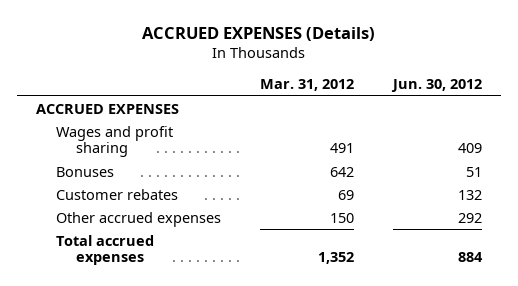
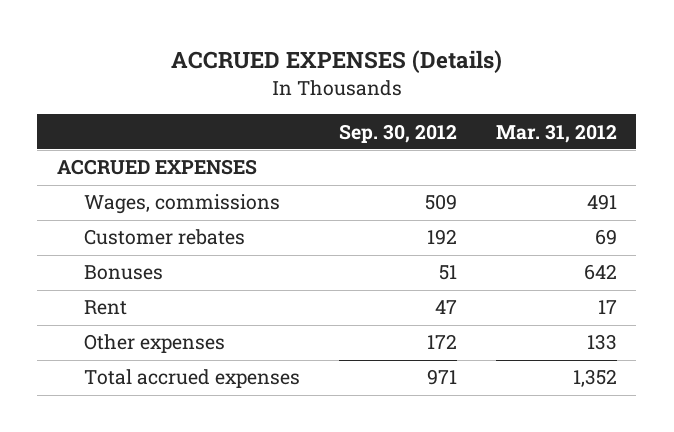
[390,79,482,93] Jun. 30, 2012 -> none
none -> [339,123,458,143] Sep. 30, 2012
[55,125,173,158] Wages and profit sharing -> [84,194,281,215] Wages, commissions
[55,166,114,177] Bonuses -> [84,265,164,281] Bonuses
none -> [84,300,128,316] Rent
[55,211,221,227] Other accrued expenses -> [84,334,226,354] Other expenses
[329,212,354,223] 150 -> [586,334,617,351] 133

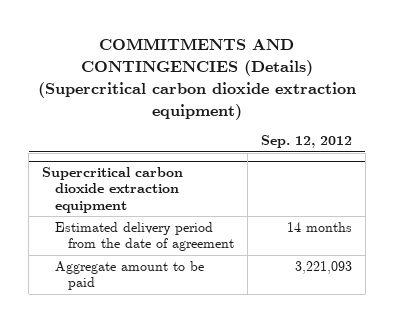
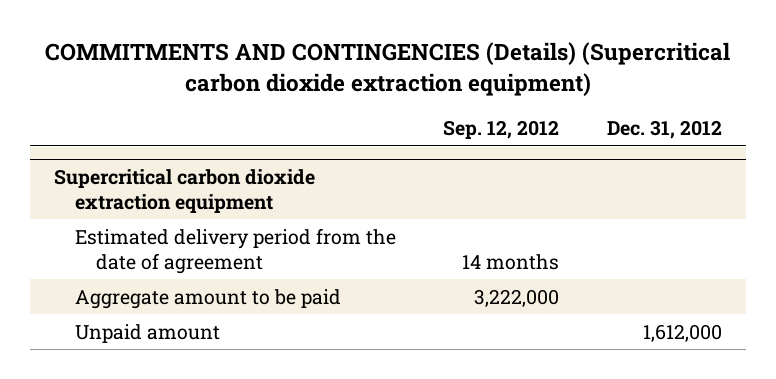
none -> [607,120,723,140] Dec. 31, 2012
[294,260,352,274] 3,221,093 -> [474,288,560,307] 3,222,000
none -> [74,323,220,343] Unpaid amount

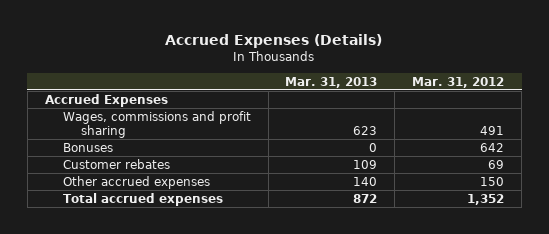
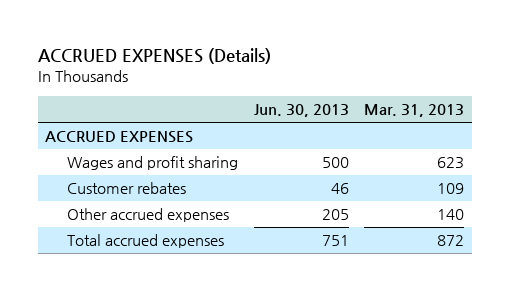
[165,34,383,49] Accrued Expenses (Details) -> [37,47,271,64] ACCRUED EXPENSES (Details)
[412,76,505,88] Mar. 31, 2012 -> none
none -> [253,104,349,118] Jun. 30, 2013
[62,142,113,152] Bonuses -> none
[44,93,168,107] Accrued Expenses -> [45,131,194,144] ACCRUED EXPENSES
[62,110,251,138] Wages, commissions and profit sharing -> [67,156,239,171] Wages and profit sharing

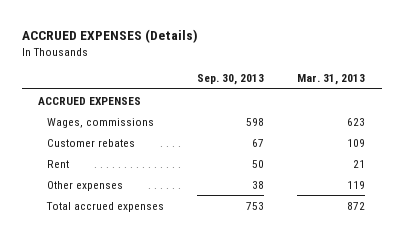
[253,104,349,118] Jun. 30, 2013 -> none
none -> [197,74,265,86] Sep. 30, 2013
[67,156,239,171] Wages and profit sharing -> [47,117,155,128] Wages, commissions
none -> [47,159,70,168] Rent
[67,208,230,223] Other accrued expenses -> [47,180,124,191] Other expenses
[437,209,465,221] 140 -> [347,180,366,189] 119

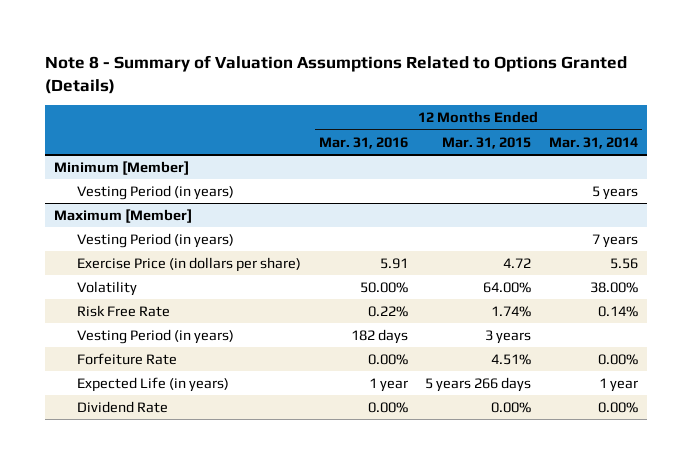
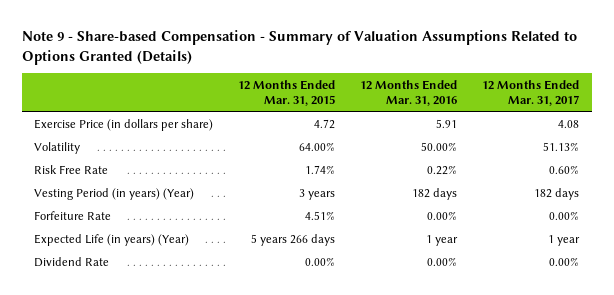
[45,55,628,94] Note 8 - Summary of Valuation Assumptions Related to Options Granted (Details) -> [21,30,577,65] Note 9 - Share-based Compensation - Summary of Valuation Assumptions Related to Options Granted (Details)
[549,136,639,149] Mar. 31, 2014 -> none
none -> [482,79,580,106] 12 Months Ended Mar. 31, 2017
[54,160,190,175] Minimum [Member] -> none
[77,184,235,200] Vesting Period (in years) -> none
[54,208,193,223] Maximum [Member] -> none
[77,232,235,248] Vesting Period (in years) -> none
[77,328,235,344] Vesting Period (in years) -> [34,187,195,200] Vesting Period (in years) (Year)
[77,376,230,392] Expected Life (in years) -> [34,233,190,246] Expected Life (in years) (Year)

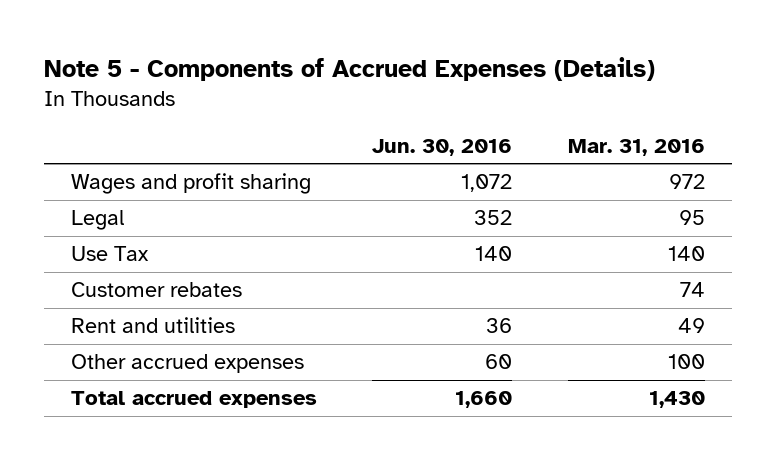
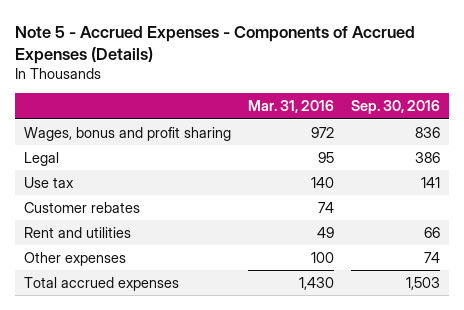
[43,57,655,82] Note 5 - Components of Accrued Expenses (Details) -> [15,25,416,64] Note 5 - Accrued Expenses - Components of Accrued Expenses (Details)
[372,138,513,156] Jun. 30, 2016 -> none
none -> [351,100,441,115] Sep. 30, 2016
[71,173,312,195] Wages and profit sharing -> [23,126,231,141] Wages, bonus and profit sharing
[71,246,150,262] Use Tax -> [23,176,74,188] Use tax
[71,354,305,374] Other accrued expenses -> [23,251,126,266] Other expenses

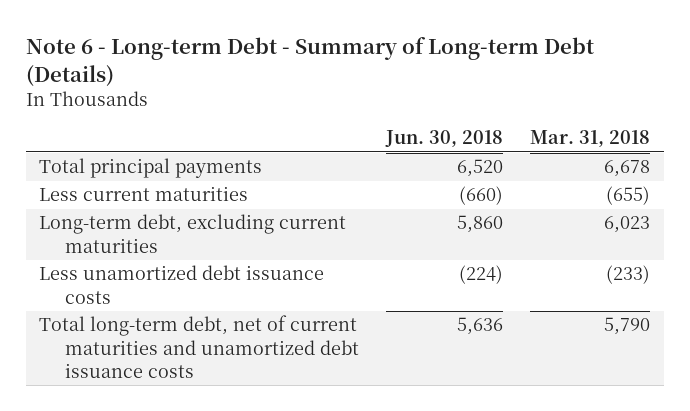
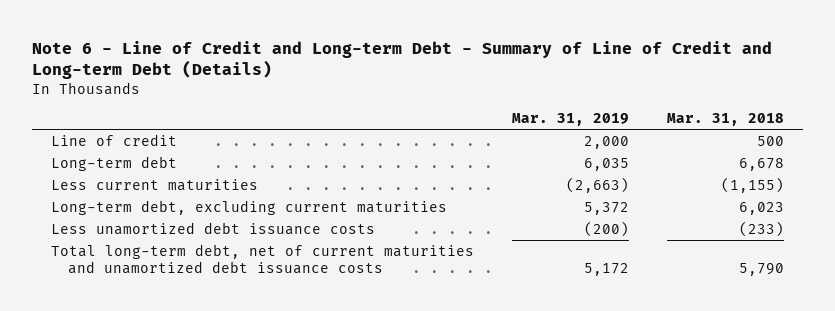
[25,36,594,87] Note 6 - Long-term Debt - Summary of Long-term Debt (Details) -> [32,40,773,79] Note 6 - Line of Credit and Long-term Debt - Summary of Line of Credit and Long-term Debt (Details)
[384,130,503,148] Jun. 30, 2018 -> none
none -> [512,113,630,127] Mar. 31, 2019
none -> [51,133,178,146] Line of credit
[39,158,263,179] Total principal payments -> [51,155,178,171] Long-term debt
[606,186,651,206] (655) -> [721,176,785,193] (1,155)

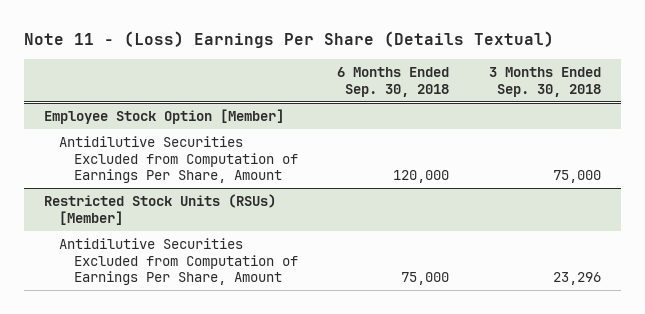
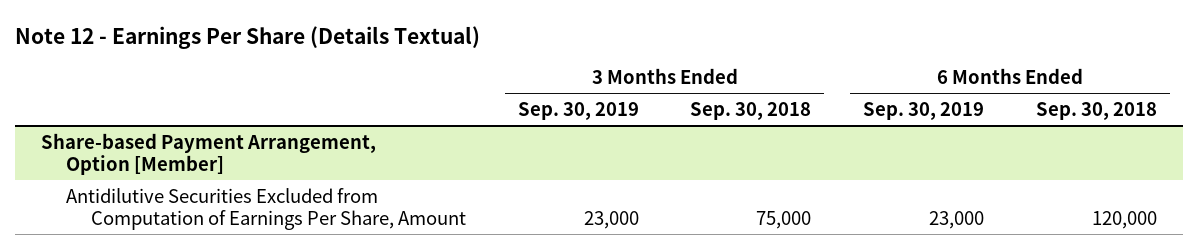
[24,31,555,49] Note 11 - (Loss) Earnings Per Share (Details Textual) -> [15,25,481,49] Note 12 - Earnings Per Share (Details Textual)
none -> [517,102,639,121] Sep. 30, 2019
none -> [863,102,985,121] Sep. 30, 2019
[44,108,285,124] Employee Stock Option [Member] -> [41,132,377,175] Share-based Payment Arrangement, Option [Member]
[44,193,277,225] Restricted Stock Units (RSUs) [Member] -> none
[58,237,298,286] Antidilutive Securities Excluded from Computation of Earnings Per Share, Amount -> none

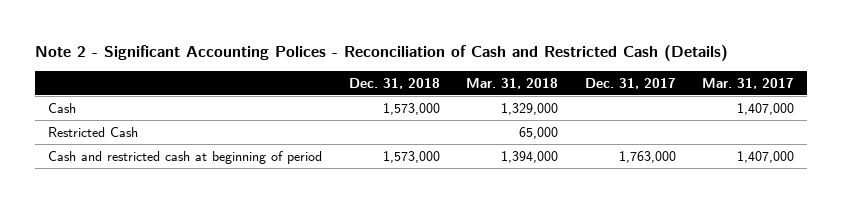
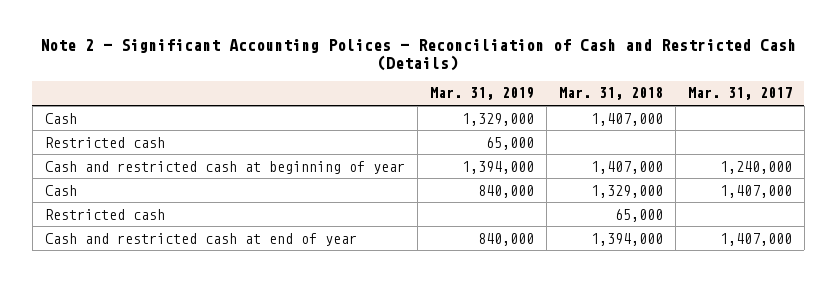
[348,77,440,89] Dec. 31, 2018 -> none
[584,77,676,89] Dec. 31, 2017 -> none
none -> [429,87,534,101] Mar. 31, 2019
none -> [44,112,77,124] Cash
none -> [44,136,165,148] Restricted cash
none -> [44,160,405,174] Cash and restricted cash at beginning of year
[48,126,139,137] Restricted Cash -> [44,208,165,220] Restricted cash
[48,150,323,164] Cash and restricted cash at beginning of period -> [44,232,357,246] Cash and restricted cash at end of year

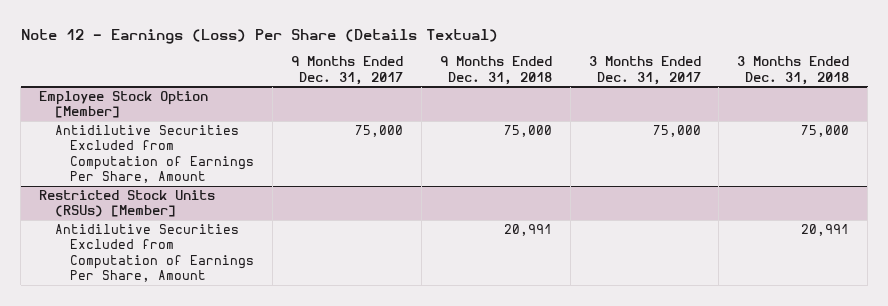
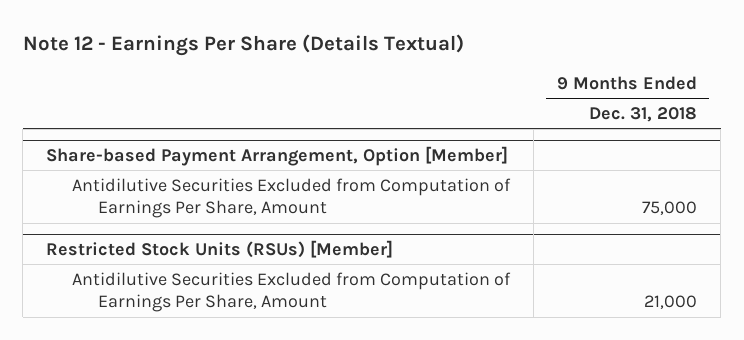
[20,28,498,44] Note 12 - Earnings (Loss) Per Share (Details Textual) -> [22,34,464,57] Note 12 - Earnings Per Share (Details Textual)
[290,56,403,85] 9 Months Ended Dec. 31, 2017 -> none
[588,56,701,85] 3 Months Ended Dec. 31, 2017 -> none
[737,56,850,85] 3 Months Ended Dec. 31, 2018 -> none
[39,91,209,119] Employee Stock Option [Member] -> [46,145,509,166] Share-based Payment Arrangement, Option [Member]
[503,224,552,237] 20,991 -> [644,295,698,310] 21,000

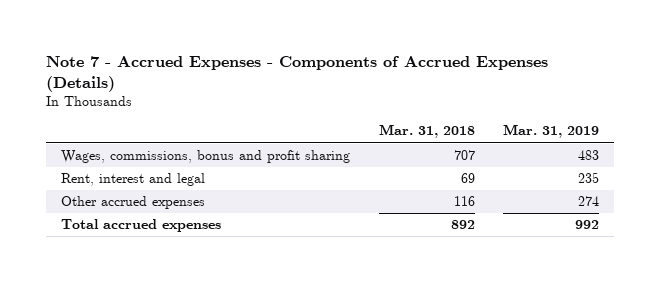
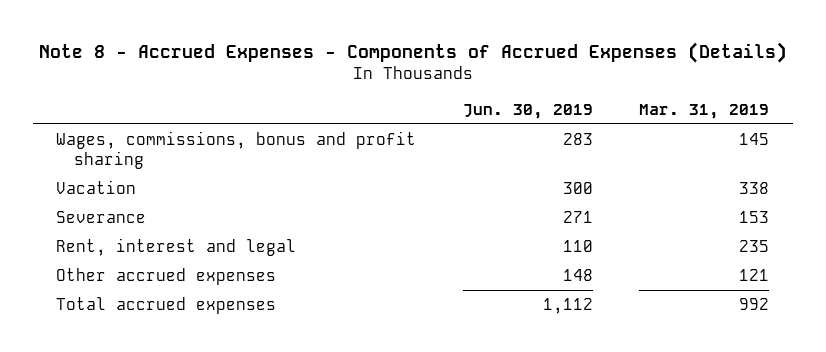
[46,55,549,92] Note 7 - Accrued Expenses - Components of Accrued Expenses (Details) -> [38,41,787,63] Note 8 - Accrued Expenses - Components of Accrued Expenses (Details)
[378,124,475,139] Mar. 31, 2018 -> none
none -> [462,103,593,119] Jun. 30, 2019
[578,150,600,161] 483 -> [739,133,770,146] 145
none -> [56,180,137,195] Vacation
none -> [56,211,147,224] Severance
[578,196,600,207] 274 -> [739,269,770,282] 121

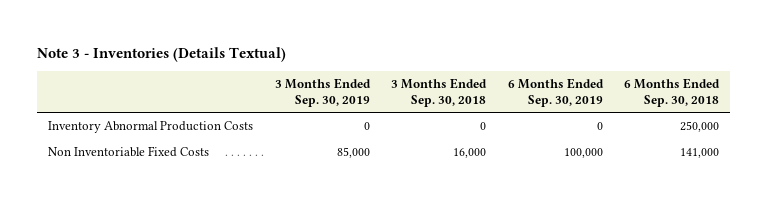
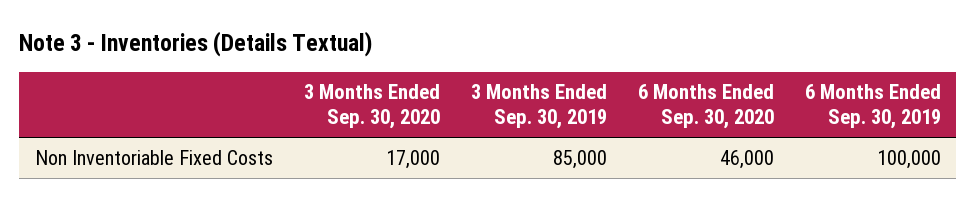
[391,78,488,107] 3 Months Ended Sep. 30, 2018 -> none
[624,78,721,107] 6 Months Ended Sep. 30, 2018 -> none
none -> [303,83,440,130] 3 Months Ended Sep. 30, 2020
none -> [637,83,774,130] 6 Months Ended Sep. 30, 2020
[48,121,254,134] Inventory Abnormal Production Costs -> none

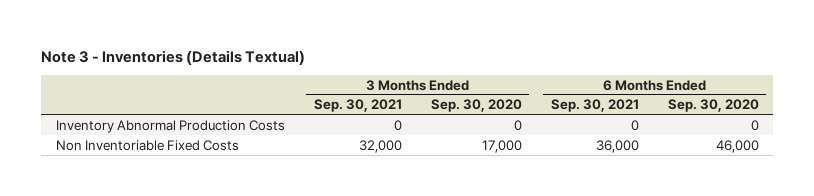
[470,83,607,130] 3 Months Ended Sep. 30, 2019 -> none
[804,83,941,130] 6 Months Ended Sep. 30, 2019 -> none
none -> [313,99,402,113] Sep. 30, 2021
none -> [550,99,639,113] Sep. 30, 2021
none -> [55,119,285,133] Inventory Abnormal Production Costs

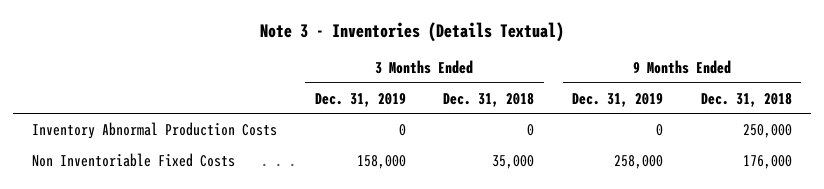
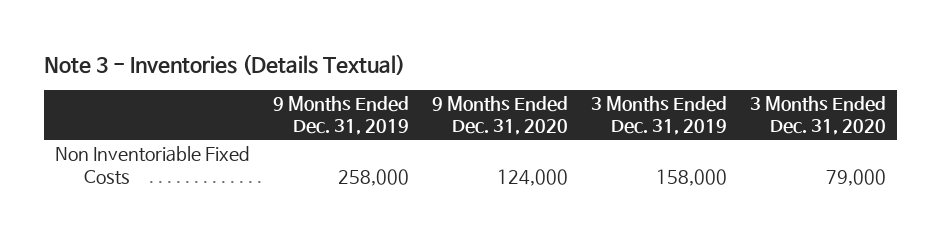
[443,92,535,107] Dec. 31, 2018 -> none
[700,92,792,107] Dec. 31, 2018 -> none
none -> [431,95,568,136] 9 Months Ended Dec. 31, 2020
none -> [749,95,886,136] 3 Months Ended Dec. 31, 2020
[31,121,277,139] Inventory Abnormal Production Costs -> none

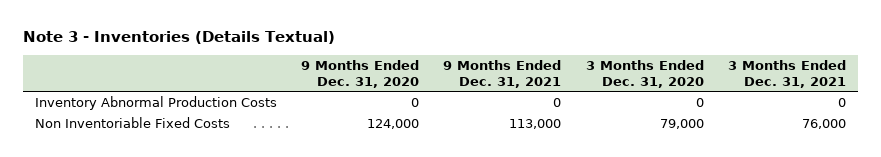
[273,95,410,136] 9 Months Ended Dec. 31, 2019 -> none
[590,95,727,136] 3 Months Ended Dec. 31, 2019 -> none
none -> [443,60,562,88] 9 Months Ended Dec. 31, 2021
none -> [727,60,846,88] 3 Months Ended Dec. 31, 2021
none -> [34,95,277,110] Inventory Abnormal Production Costs

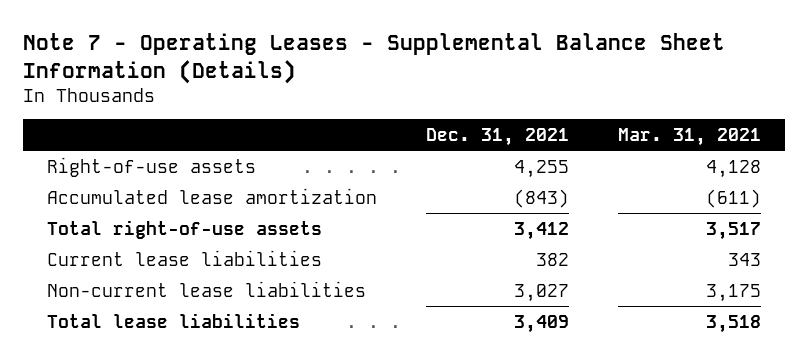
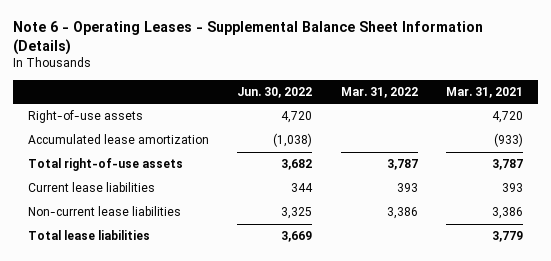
[22,33,725,84] Note 7 - Operating Leases - Supplemental Balance Sheet Information (Details) -> [13,21,484,55] Note 6 - Operating Leases - Supplemental Balance Sheet Information (Details)
[425,127,569,146] Dec. 31, 2021 -> none
none -> [237,86,313,98] Jun. 30, 2022
none -> [340,86,418,98] Mar. 31, 2022
[705,159,761,178] 4,128 -> [492,111,524,124] 4,720
[705,188,761,208] (611) -> [494,133,524,148] (933)
[705,221,761,240] 3,517 -> [492,159,524,171] 3,787
[727,252,761,266] 343 -> [502,183,524,193] 393
[705,283,761,302] 3,175 -> [492,207,524,220] 3,386
[705,314,761,333] 3,518 -> [492,231,524,243] 3,779

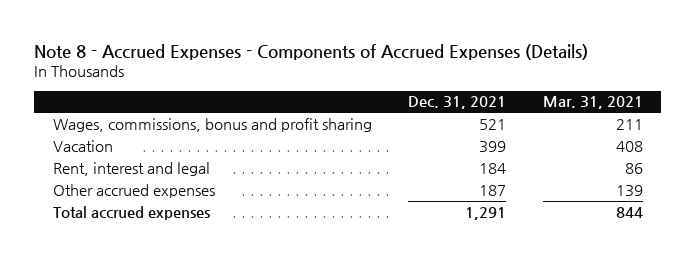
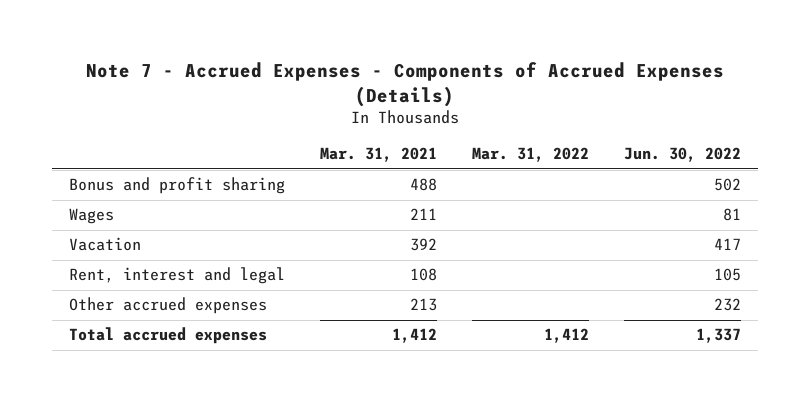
[34,43,589,60] Note 8 - Accrued Expenses - Components of Accrued Expenses (Details) -> [86,61,725,107] Note 7 - Accrued Expenses - Components of Accrued Expenses (Details)
[408,96,507,110] Dec. 31, 2021 -> none
none -> [471,147,589,163] Mar. 31, 2022
none -> [623,147,741,163] Jun. 30, 2022
none -> [69,177,286,195] Bonus and profit sharing
[52,117,372,132] Wages, commissions, bonus and profit sharing -> [69,208,115,225] Wages
[615,140,643,152] 408 -> [410,238,438,252] 392
[624,162,643,174] 86 -> [410,268,438,282] 108
[615,184,643,197] 139 -> [410,298,438,312] 213
[615,206,643,218] 844 -> [392,328,438,344] 1,412

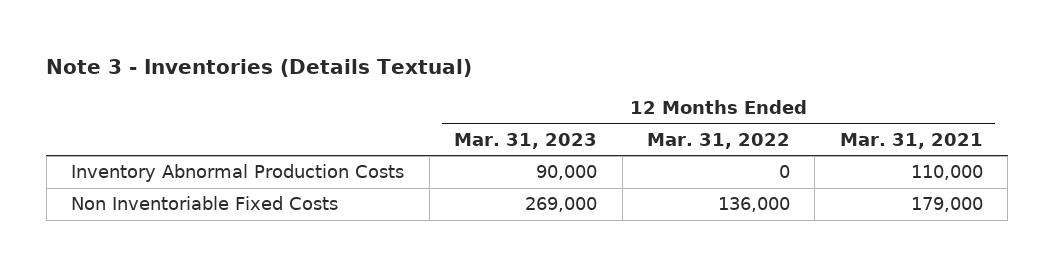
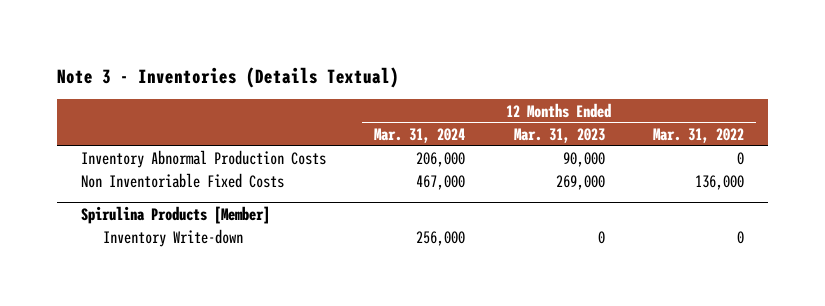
[839,132,983,149] Mar. 31, 2021 -> none
none -> [374,127,466,143] Mar. 31, 2024
none -> [81,206,271,225] Spirulina Products [Member]
none -> [103,229,244,248] Inventory Write-down

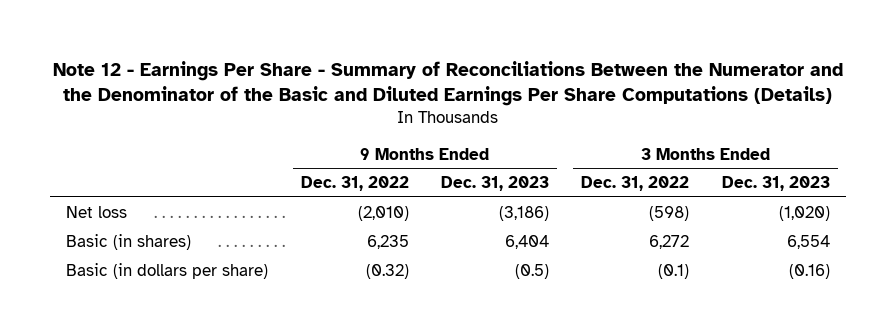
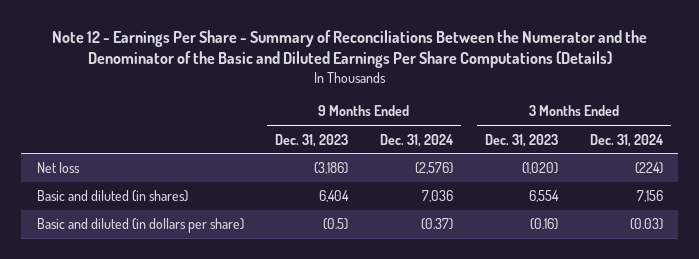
[300,176,409,192] Dec. 31, 2022 -> none
[581,176,690,192] Dec. 31, 2022 -> none
none -> [380,133,455,147] Dec. 31, 2024
none -> [589,133,664,147] Dec. 31, 2024
[66,233,192,250] Basic (in shares) -> [36,190,188,203] Basic and diluted (in shares)
[66,262,269,279] Basic (in dollars per share) -> [36,218,244,234] Basic and diluted (in dollars per share)

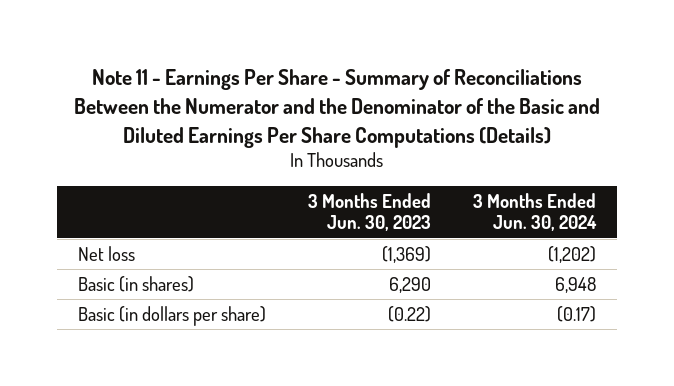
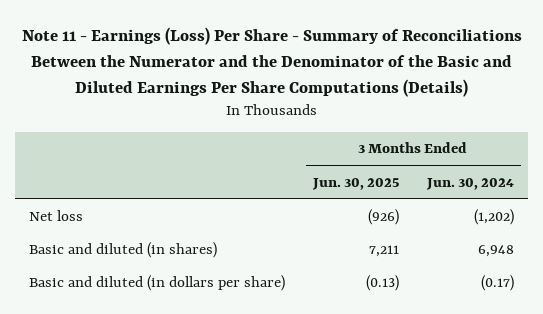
[73,69,600,148] Note 11 - Earnings Per Share - Summary of Reconciliations Between the Numerator and the Denominator of the Basic and Diluted Earnings Per Share Computations (Details) -> [21,27,522,97] Note 11 - Earnings (Loss) Per Share - Summary of Reconciliations Between the Numerator and the Denominator of the Basic and Diluted Earnings Per Share Computations (Details)
[307,192,431,232] 3 Months Ended Jun. 30, 2023 -> none
none -> [312,177,400,190] Jun. 30, 2025
[77,275,194,292] Basic (in shares) -> [29,242,218,259] Basic and diluted (in shares)
[77,305,266,326] Basic (in dollars per share) -> [29,275,286,292] Basic and diluted (in dollars per share)

